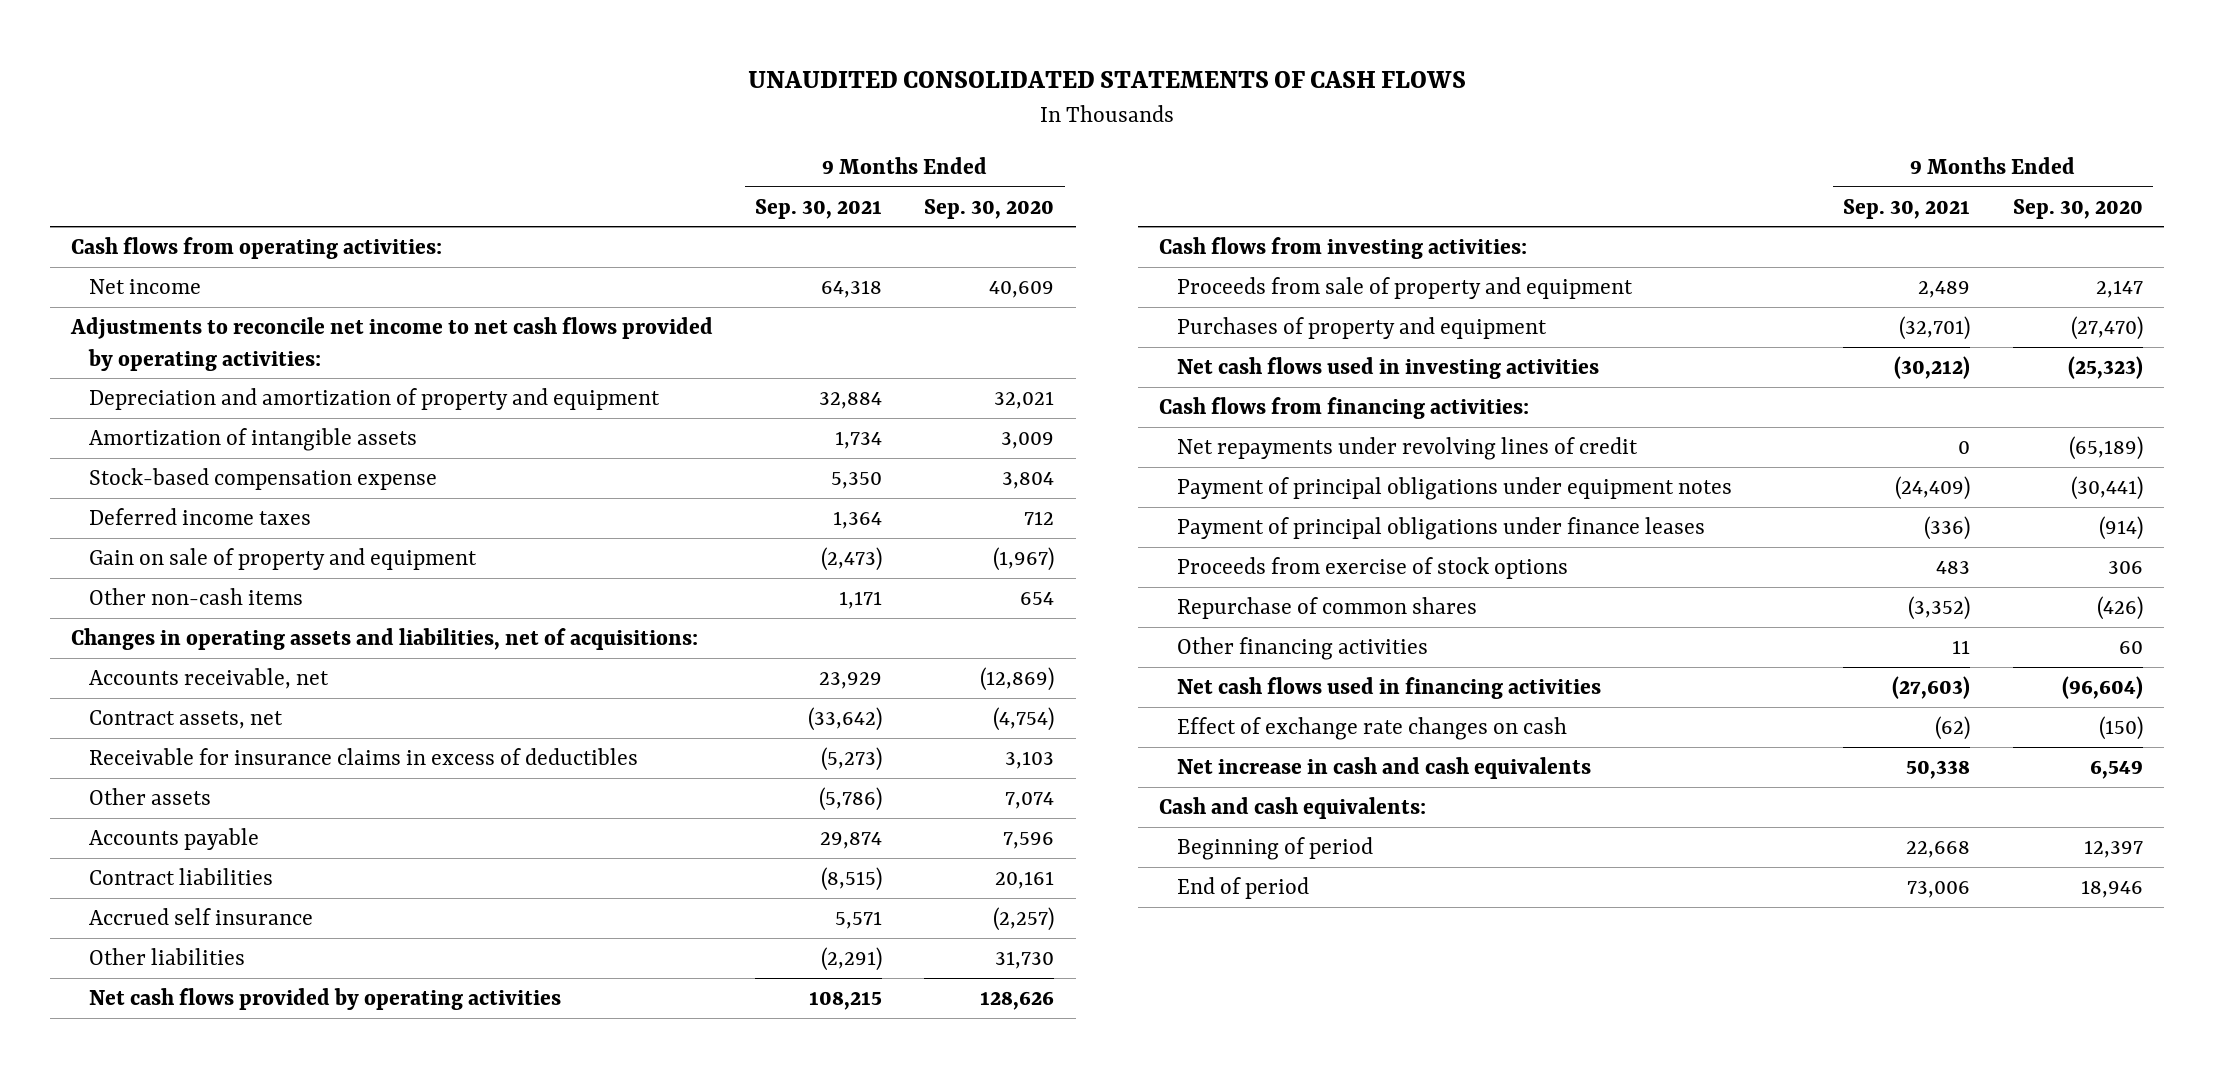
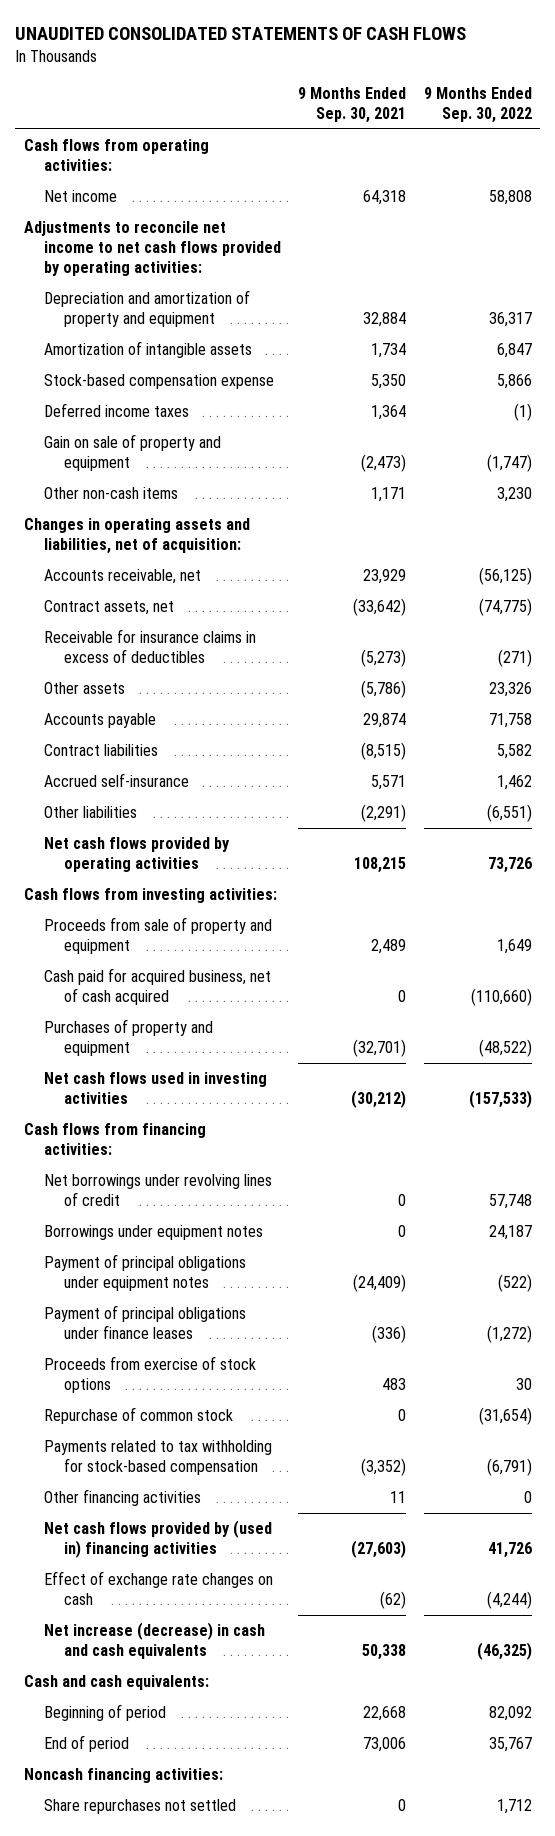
[924,198,1055,219] Sep. 30, 2020 -> none
none -> [423,86,532,123] 9 Months Ended Sep. 30, 2022
[70,627,698,650] Changes in operating assets and liabilities, net of acquisitions: -> [23,518,250,555] Changes in operating assets and liabilities, net of acquisition:
[88,907,313,925] Accrued self insurance -> [43,773,189,788] Accrued self-insurance
none -> [43,968,271,1006] Cash paid for acquired business, net of cash acquired
[1177,436,1639,460] Net repayments under revolving lines of credit -> [43,1174,272,1207] Net borrowings under revolving lines of credit
none -> [43,1225,263,1241] Borrowings under equipment notes
[1177,596,1478,619] Repurchase of common shares -> [43,1407,233,1425] Repurchase of common stock
[1908,595,1971,620] (3,352) -> [398,1409,407,1422] 0
none -> [43,1440,272,1476] Payments related to tax withholding for stock-based compensation
[1177,676,1602,699] Net cash flows used in financing activities -> [43,1520,272,1559] Net cash flows provided by (used in) financing activities
[1177,756,1592,779] Net increase in cash and cash equivalents -> [43,1622,265,1660] Net increase (decrease) in cash and cash equivalents
none -> [23,1768,223,1784] Noncash financing activities:
none -> [43,1799,236,1815] Share repurchases not settled

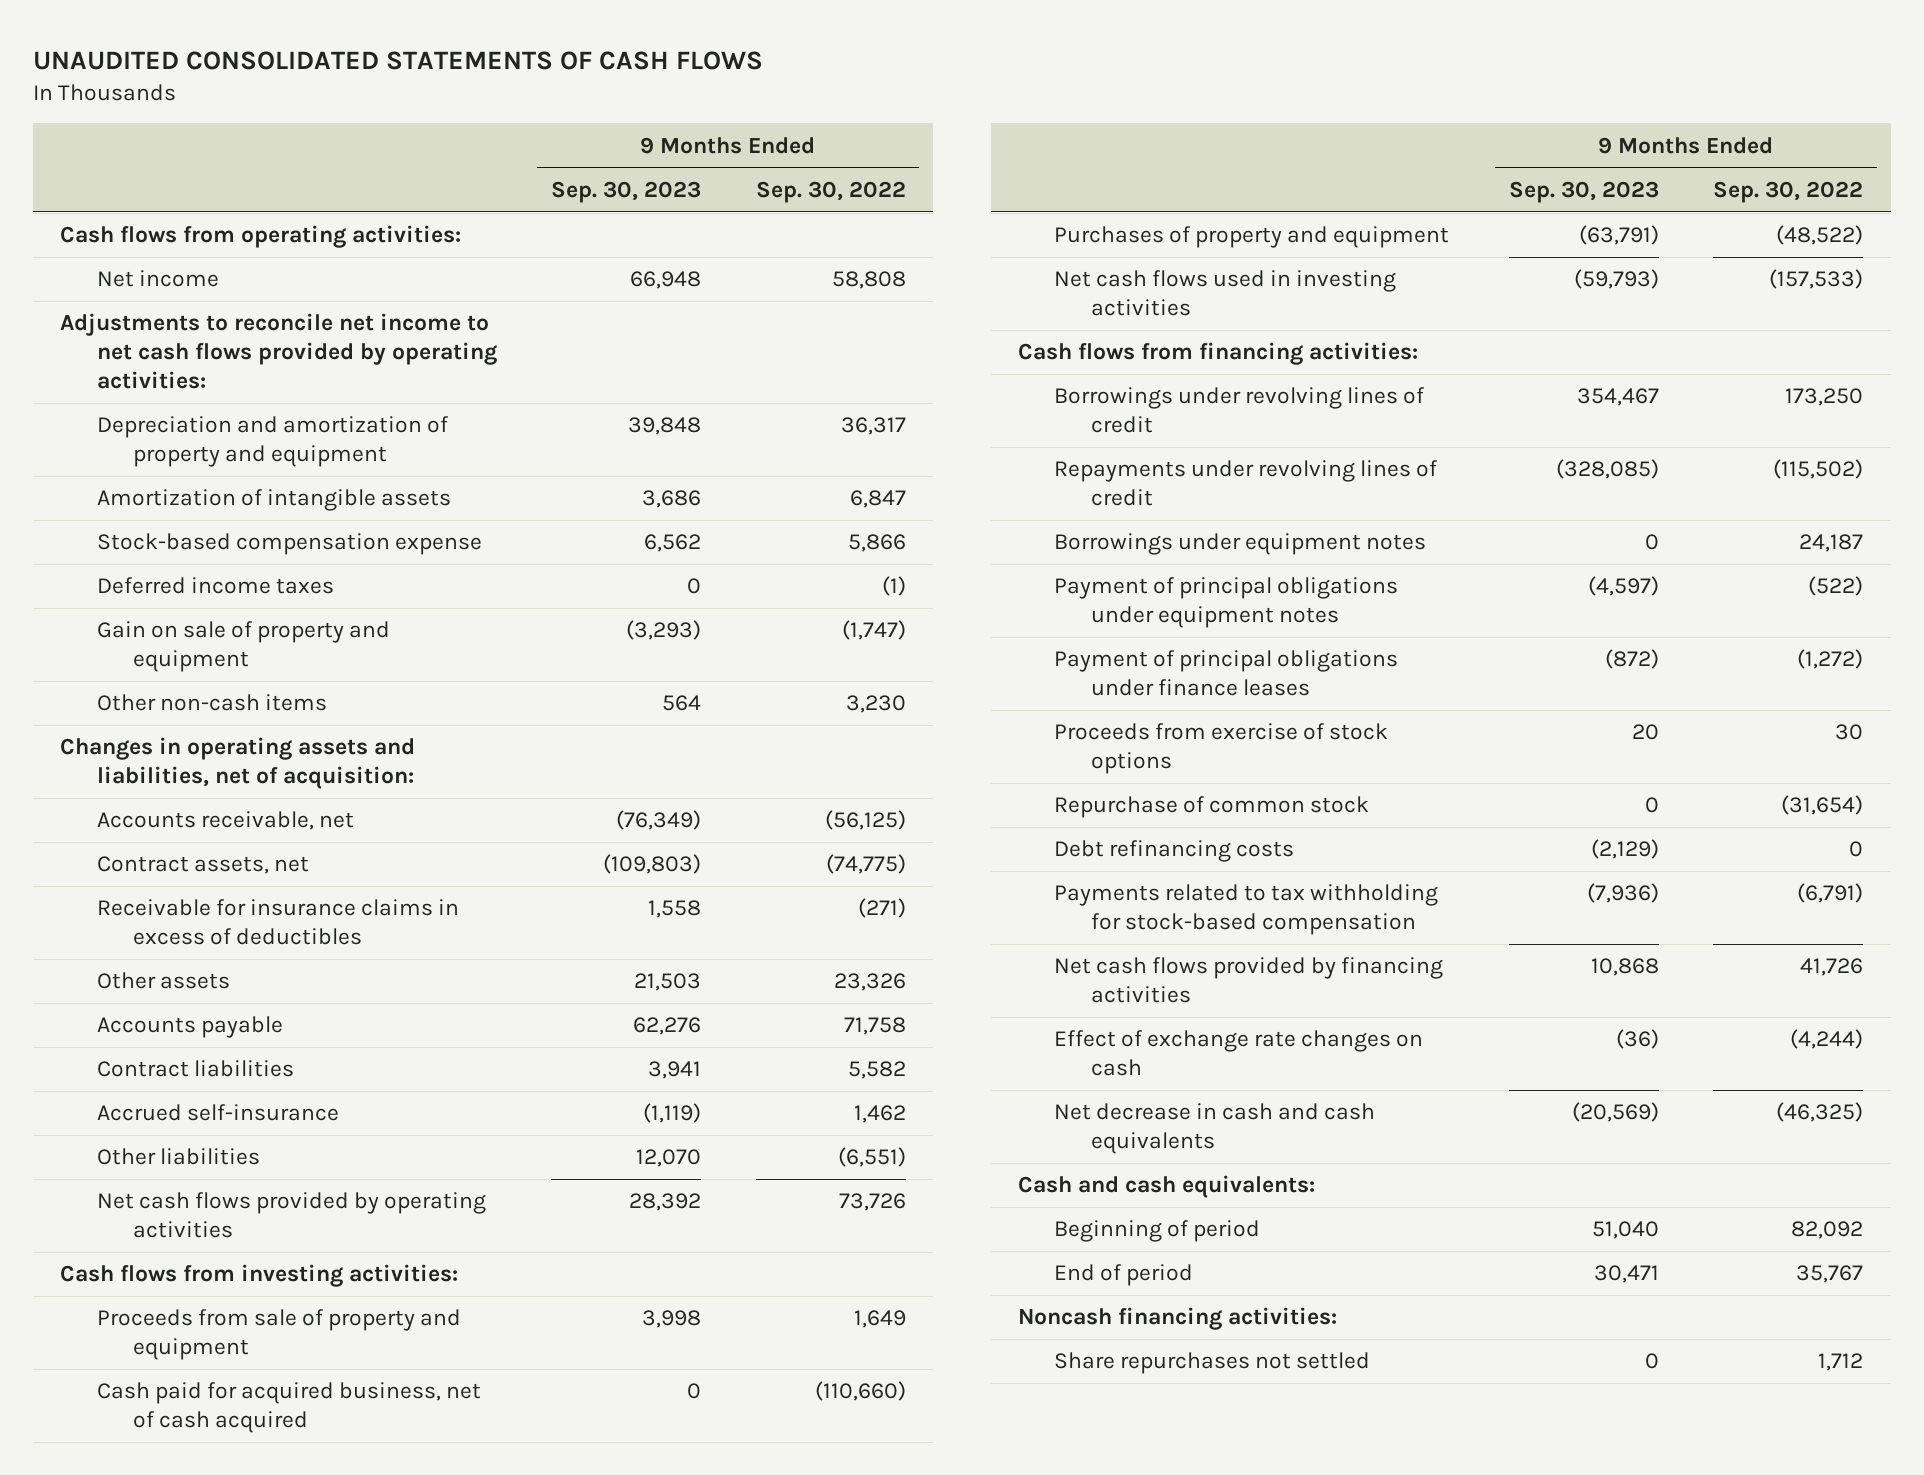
[298,86,407,123] 9 Months Ended Sep. 30, 2021 -> none
none -> [551,181,702,204] Sep. 30, 2023
[43,1174,272,1207] Net borrowings under revolving lines of credit -> [1054,387,1425,434] Borrowings under revolving lines of credit
[488,1194,532,1210] 57,748 -> [1785,388,1864,407] 173,250
none -> [1054,460,1438,507] Repayments under revolving lines of credit
none -> [1054,840,1295,863] Debt refinancing costs
[43,1489,201,1507] Other financing activities -> none
[43,1520,272,1559] Net cash flows provided by (used in) financing activities -> [1054,957,1444,1004] Net cash flows provided by financing activities
[43,1622,265,1660] Net increase (decrease) in cash and cash equivalents -> [1054,1103,1376,1155] Net decrease in cash and cash equivalents

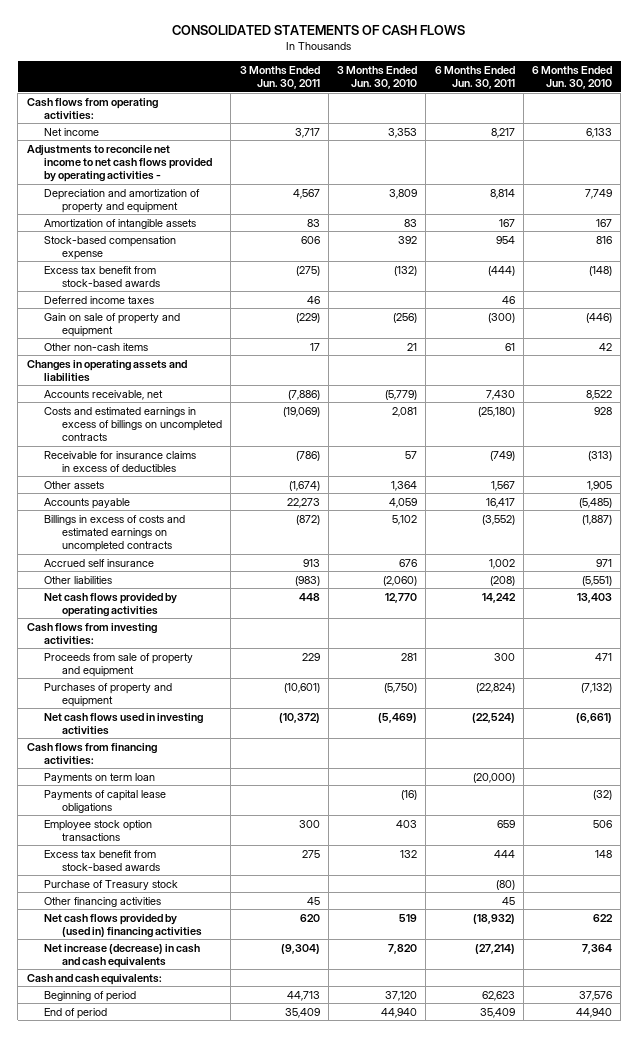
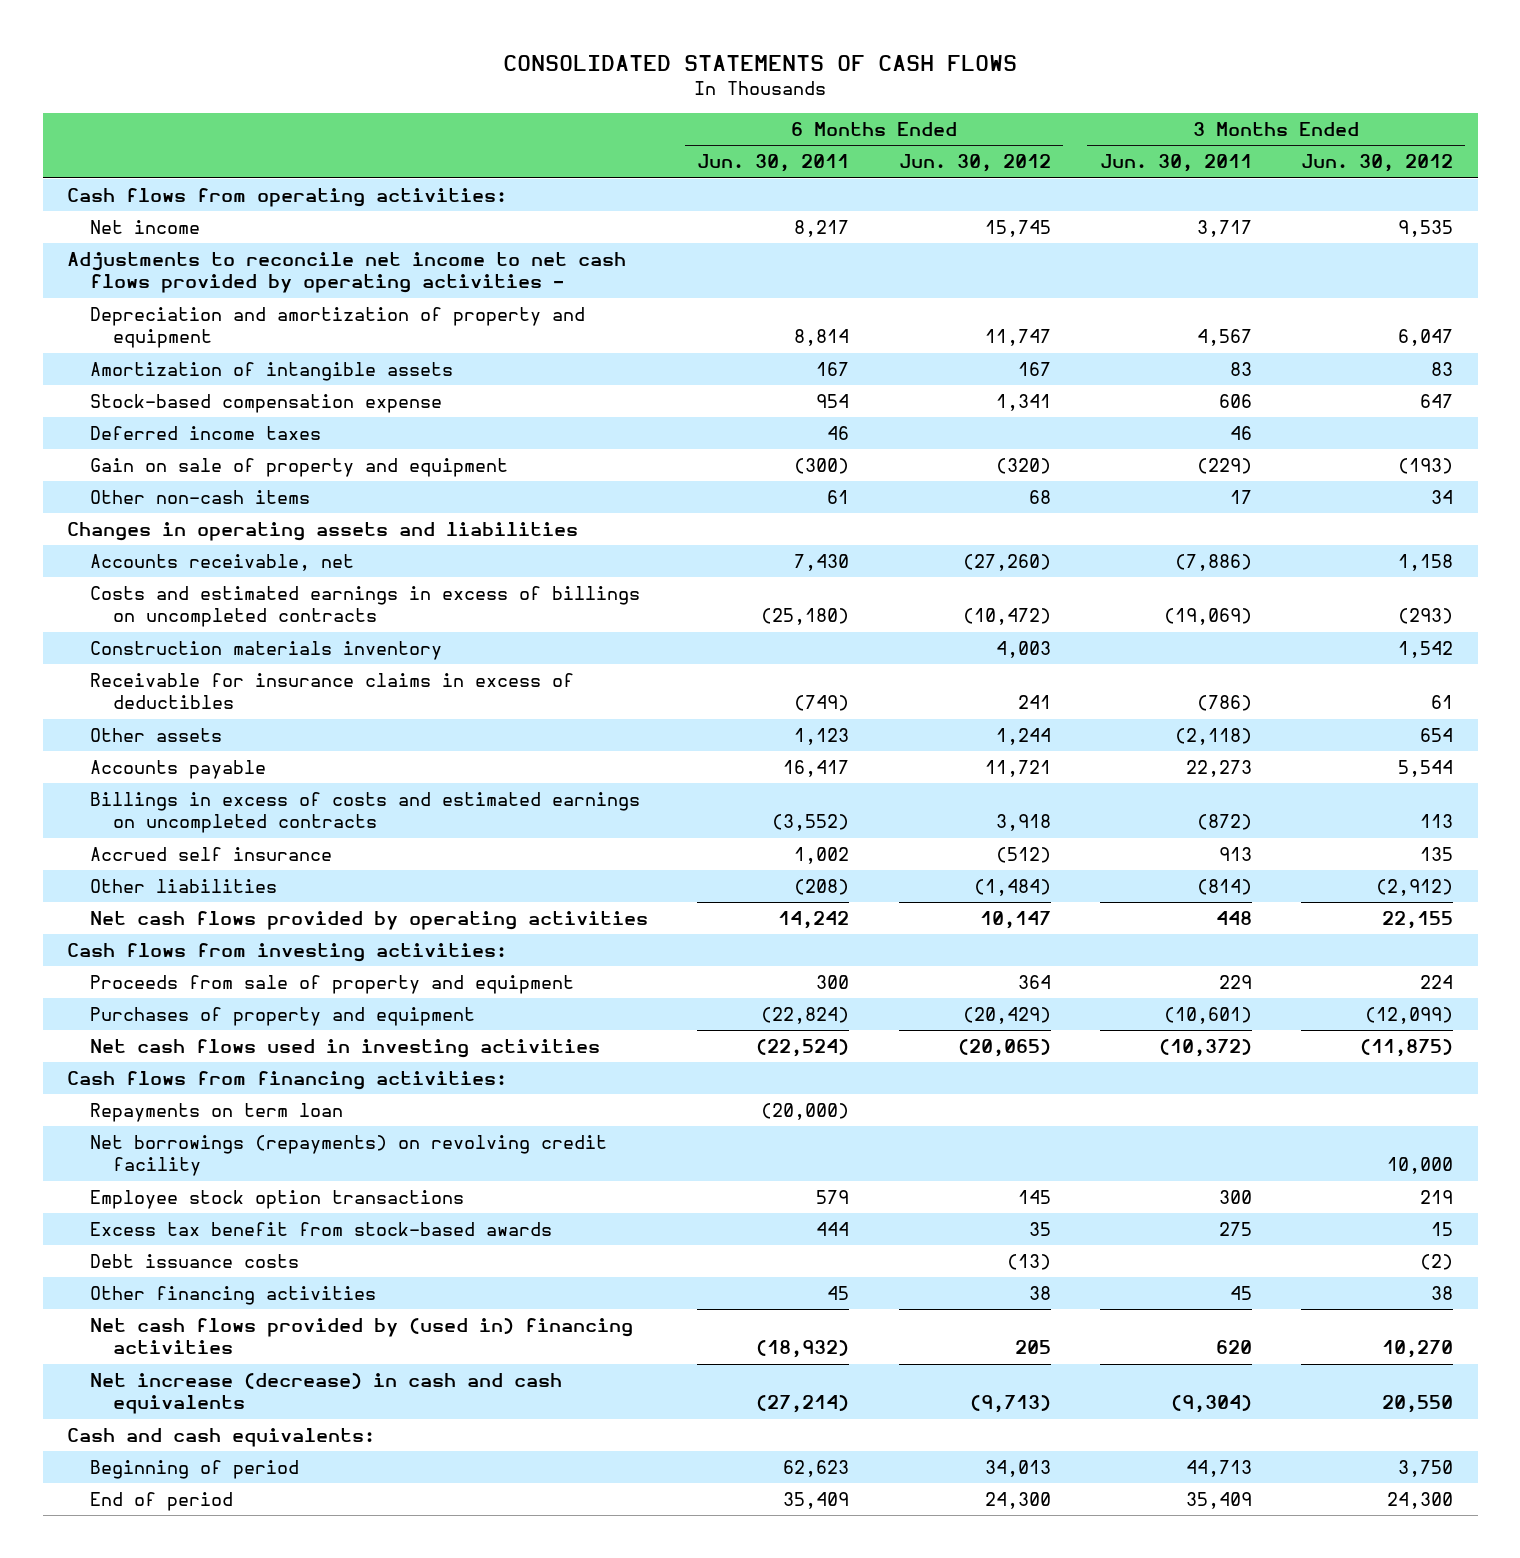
[337,65,418,90] 3 Months Ended Jun. 30, 2010 -> none
[532,65,613,90] 6 Months Ended Jun. 30, 2010 -> none
none -> [898,154,1051,173] Jun. 30, 2012
none -> [1301,154,1454,173] Jun. 30, 2012
[44,265,161,287] Excess tax benefit from stock-based awards -> none
none -> [90,641,443,661] Construction materials inventory
[288,480,320,491] (1,674) -> [1174,728,1252,746] (2,118)
[490,480,515,491] 1,567 -> [794,728,850,746] 1,123
[294,575,320,586] (983) -> [1196,879,1252,896] (814)
[44,789,167,813] Payments of capital lease obligations -> none
[44,772,156,783] Payments on term loan -> [90,1103,344,1123] Repayments on term loan
none -> [90,1135,608,1177] Net borrowings (repayments) on revolving credit facility
[496,819,515,828] 659 -> [816,1190,850,1205] 579
[44,879,179,890] Purchase of Treasury stock -> none
none -> [90,1254,300,1269] Debt issuance costs

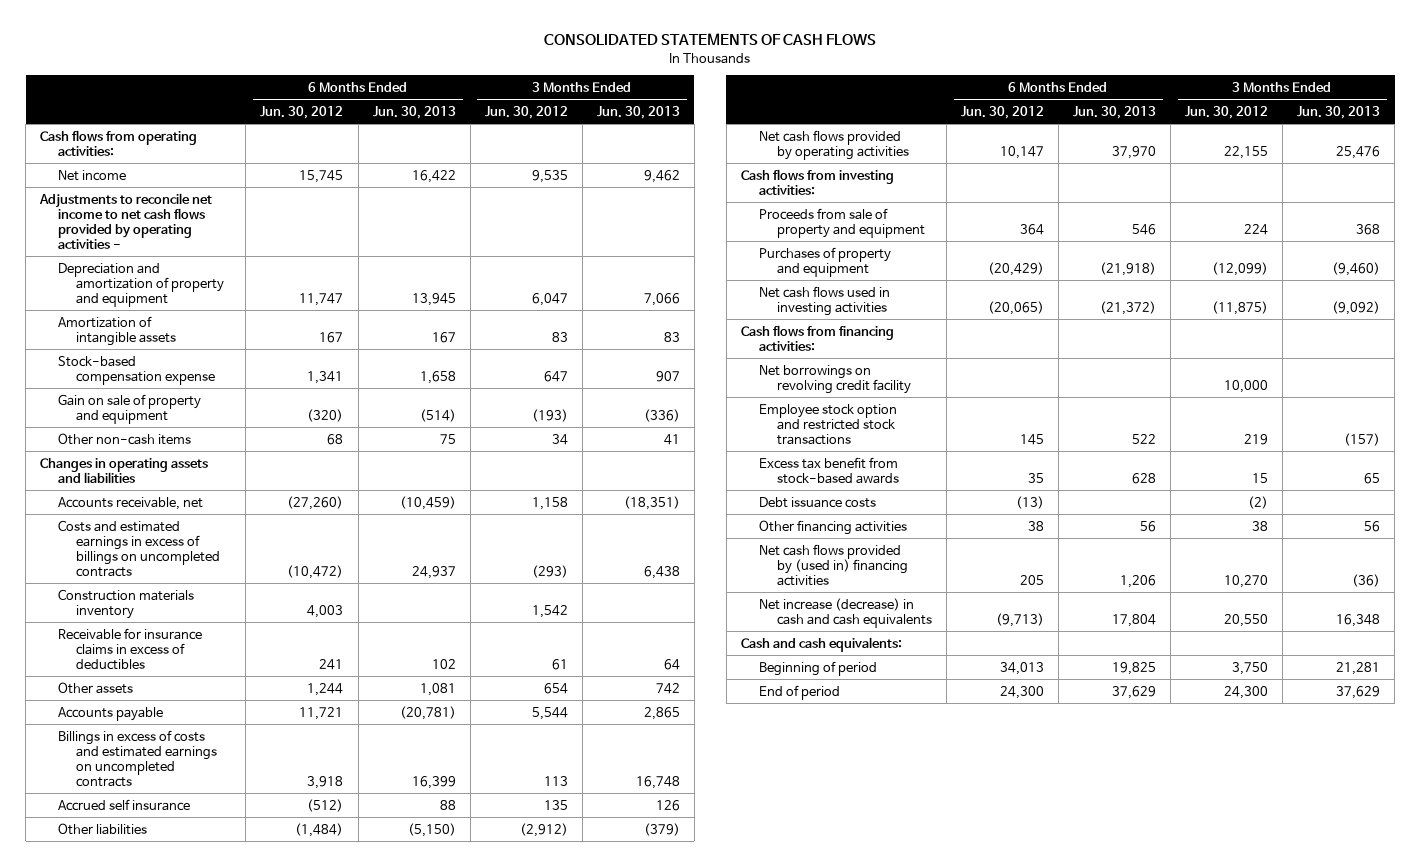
[697,154,850,173] Jun. 30, 2011 -> none
[1099,154,1252,173] Jun. 30, 2011 -> none
none -> [372,106,456,120] Jun. 30, 2013
none -> [596,106,680,120] Jun. 30, 2013
[90,426,322,441] Deferred income taxes -> none
[90,1103,344,1123] Repayments on term loan -> none
[90,1135,608,1177] Net borrowings (repayments) on revolving credit facility -> [758,364,911,394] Net borrowings on revolving credit facility
[90,1190,465,1210] Employee stock option transactions -> [758,403,897,445] Employee stock option and restricted stock transactions

